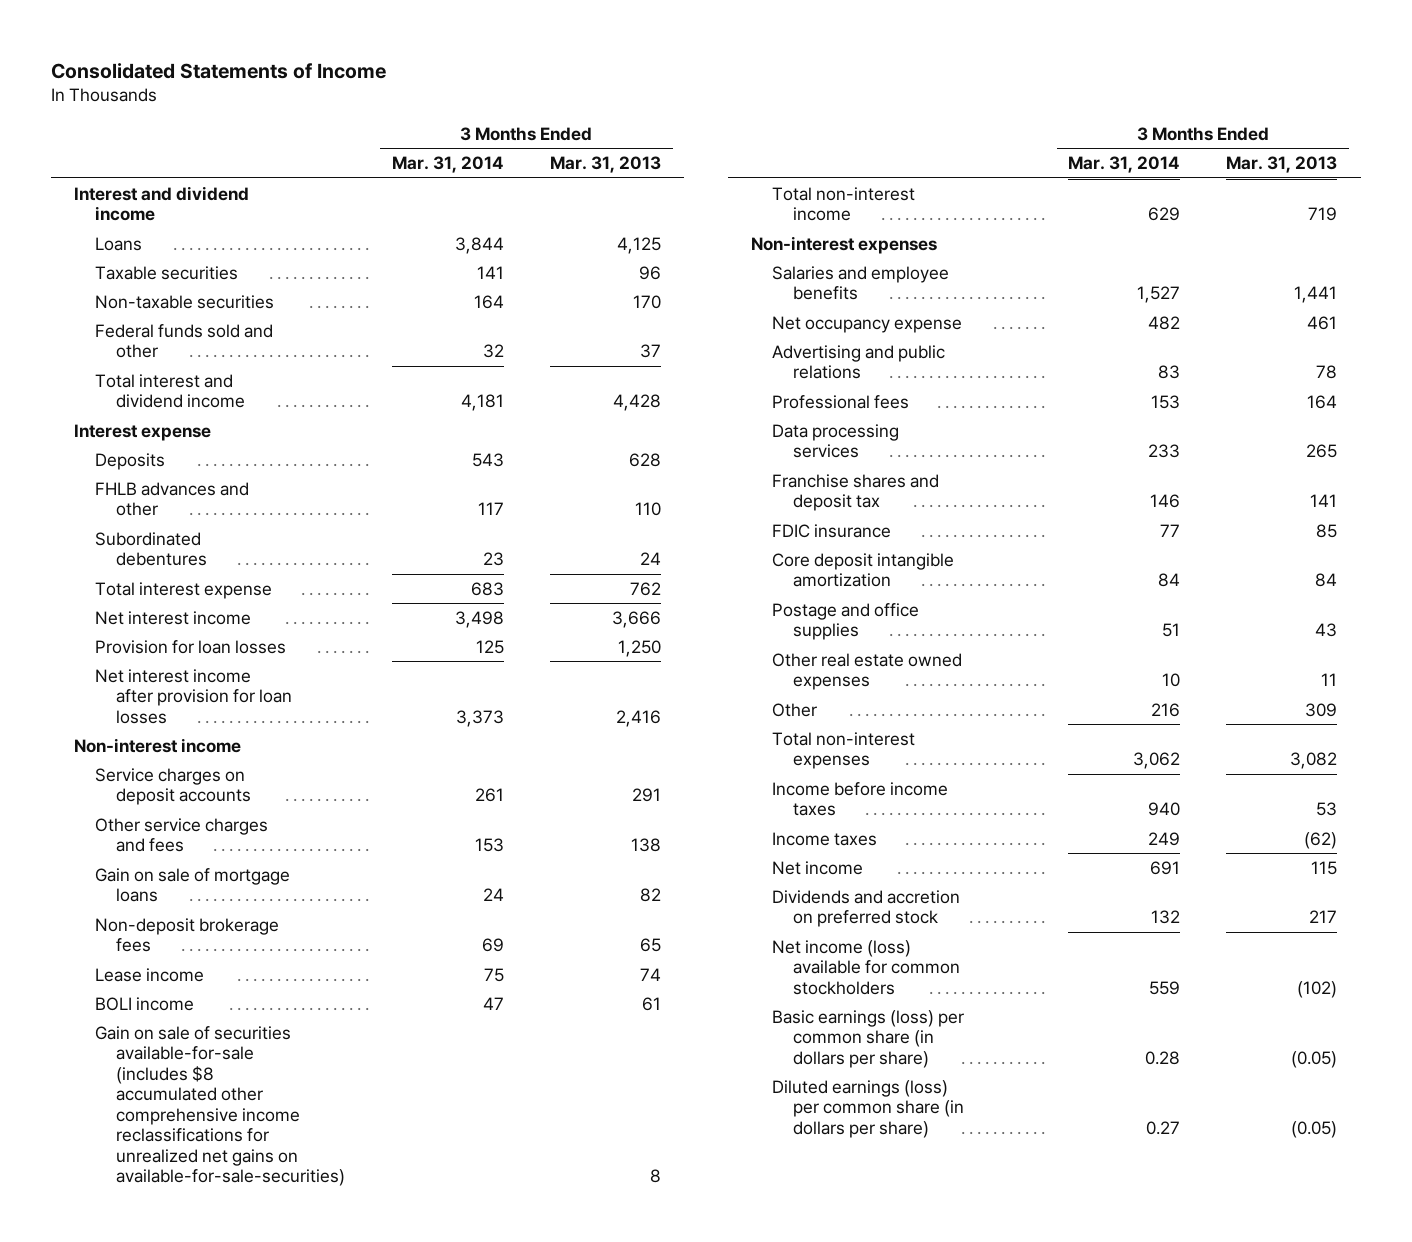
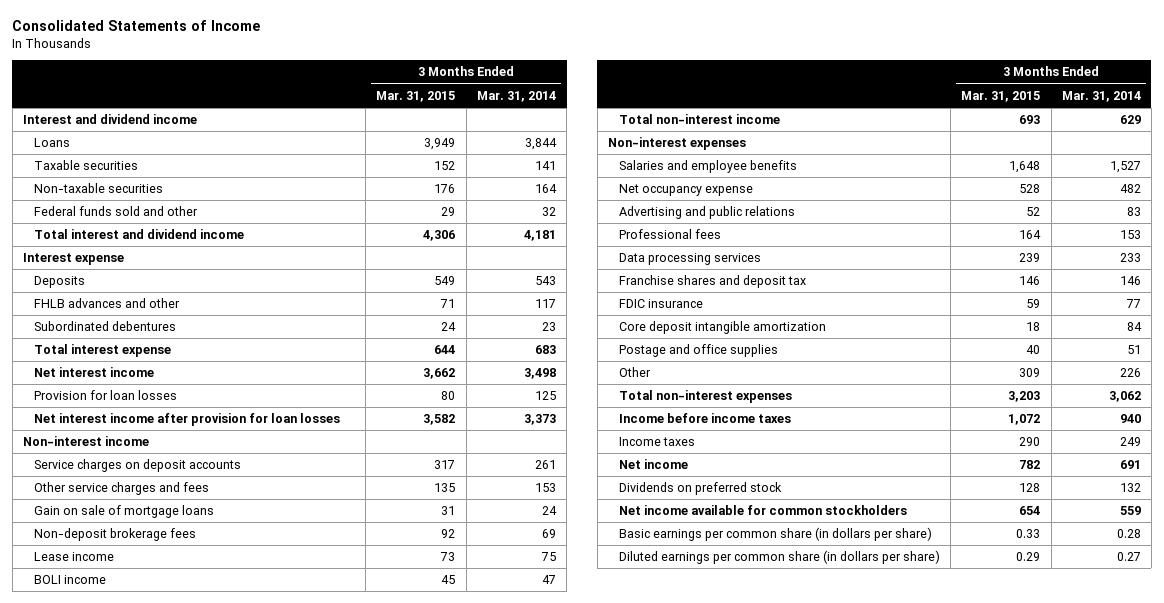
[550,155,662,173] Mar. 31, 2013 -> none
none -> [376,90,456,102] Mar. 31, 2015
[95,1025,346,1187] Gain on sale of securities available-for-sale (includes $8 accumulated other comprehensive income reclassifications for unrealized net gains on available-for-sale-securities) -> none
[771,652,962,691] Other real estate owned expenses -> none
[1151,702,1181,717] 216 -> [1119,368,1141,378] 226
[771,889,960,928] Dividends and accretion on preferred stock -> [619,482,783,496] Dividends on preferred stock
[771,939,960,995] Net income (loss) available for common stockholders -> [619,505,908,516] Net income available for common stockholders
[771,1009,964,1068] Basic earnings (loss) per common share (in dollars per share) -> [619,527,933,542] Basic earnings per common share (in dollars per share)
[771,1079,964,1138] Diluted earnings (loss) per common share (in dollars per share) -> [619,550,941,565] Diluted earnings per common share (in dollars per share)

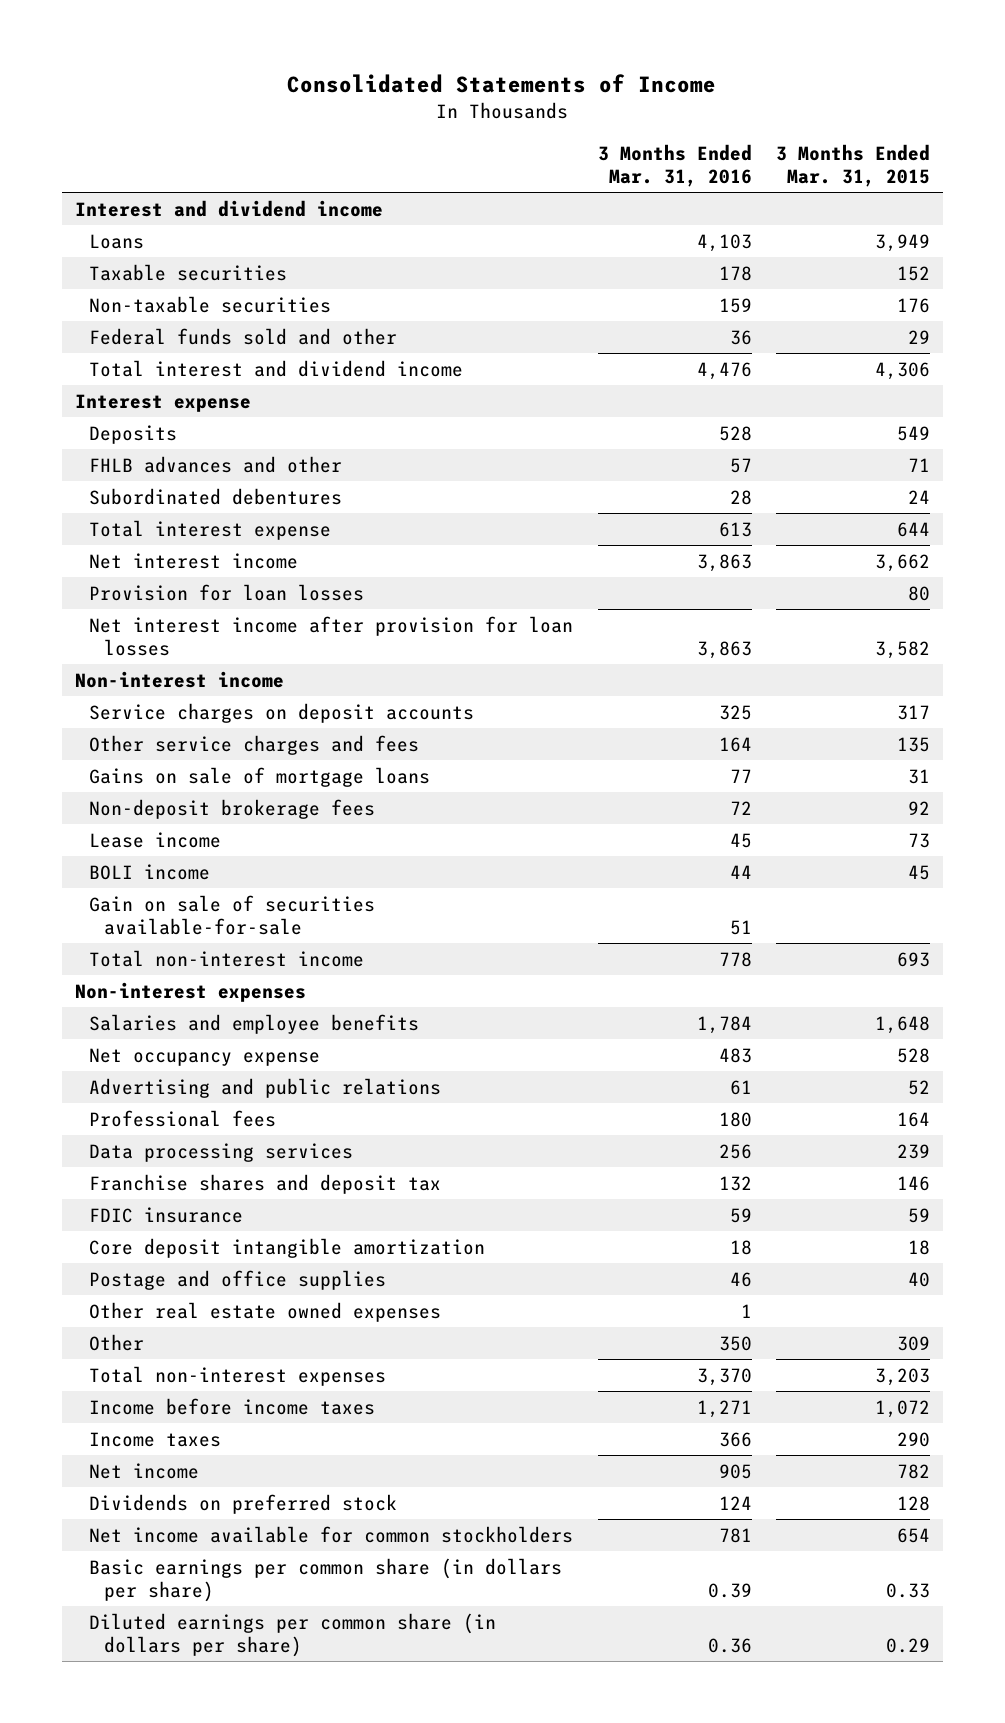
[476,90,556,102] Mar. 31, 2014 -> none
none -> [597,143,752,187] 3 Months Ended Mar. 31, 2016
[34,505,215,519] Gain on sale of mortgage loans -> [89,766,431,787] Gains on sale of mortgage loans
none -> [89,894,376,935] Gain on sale of securities available-for-sale
none -> [89,1301,442,1322] Other real estate owned expenses

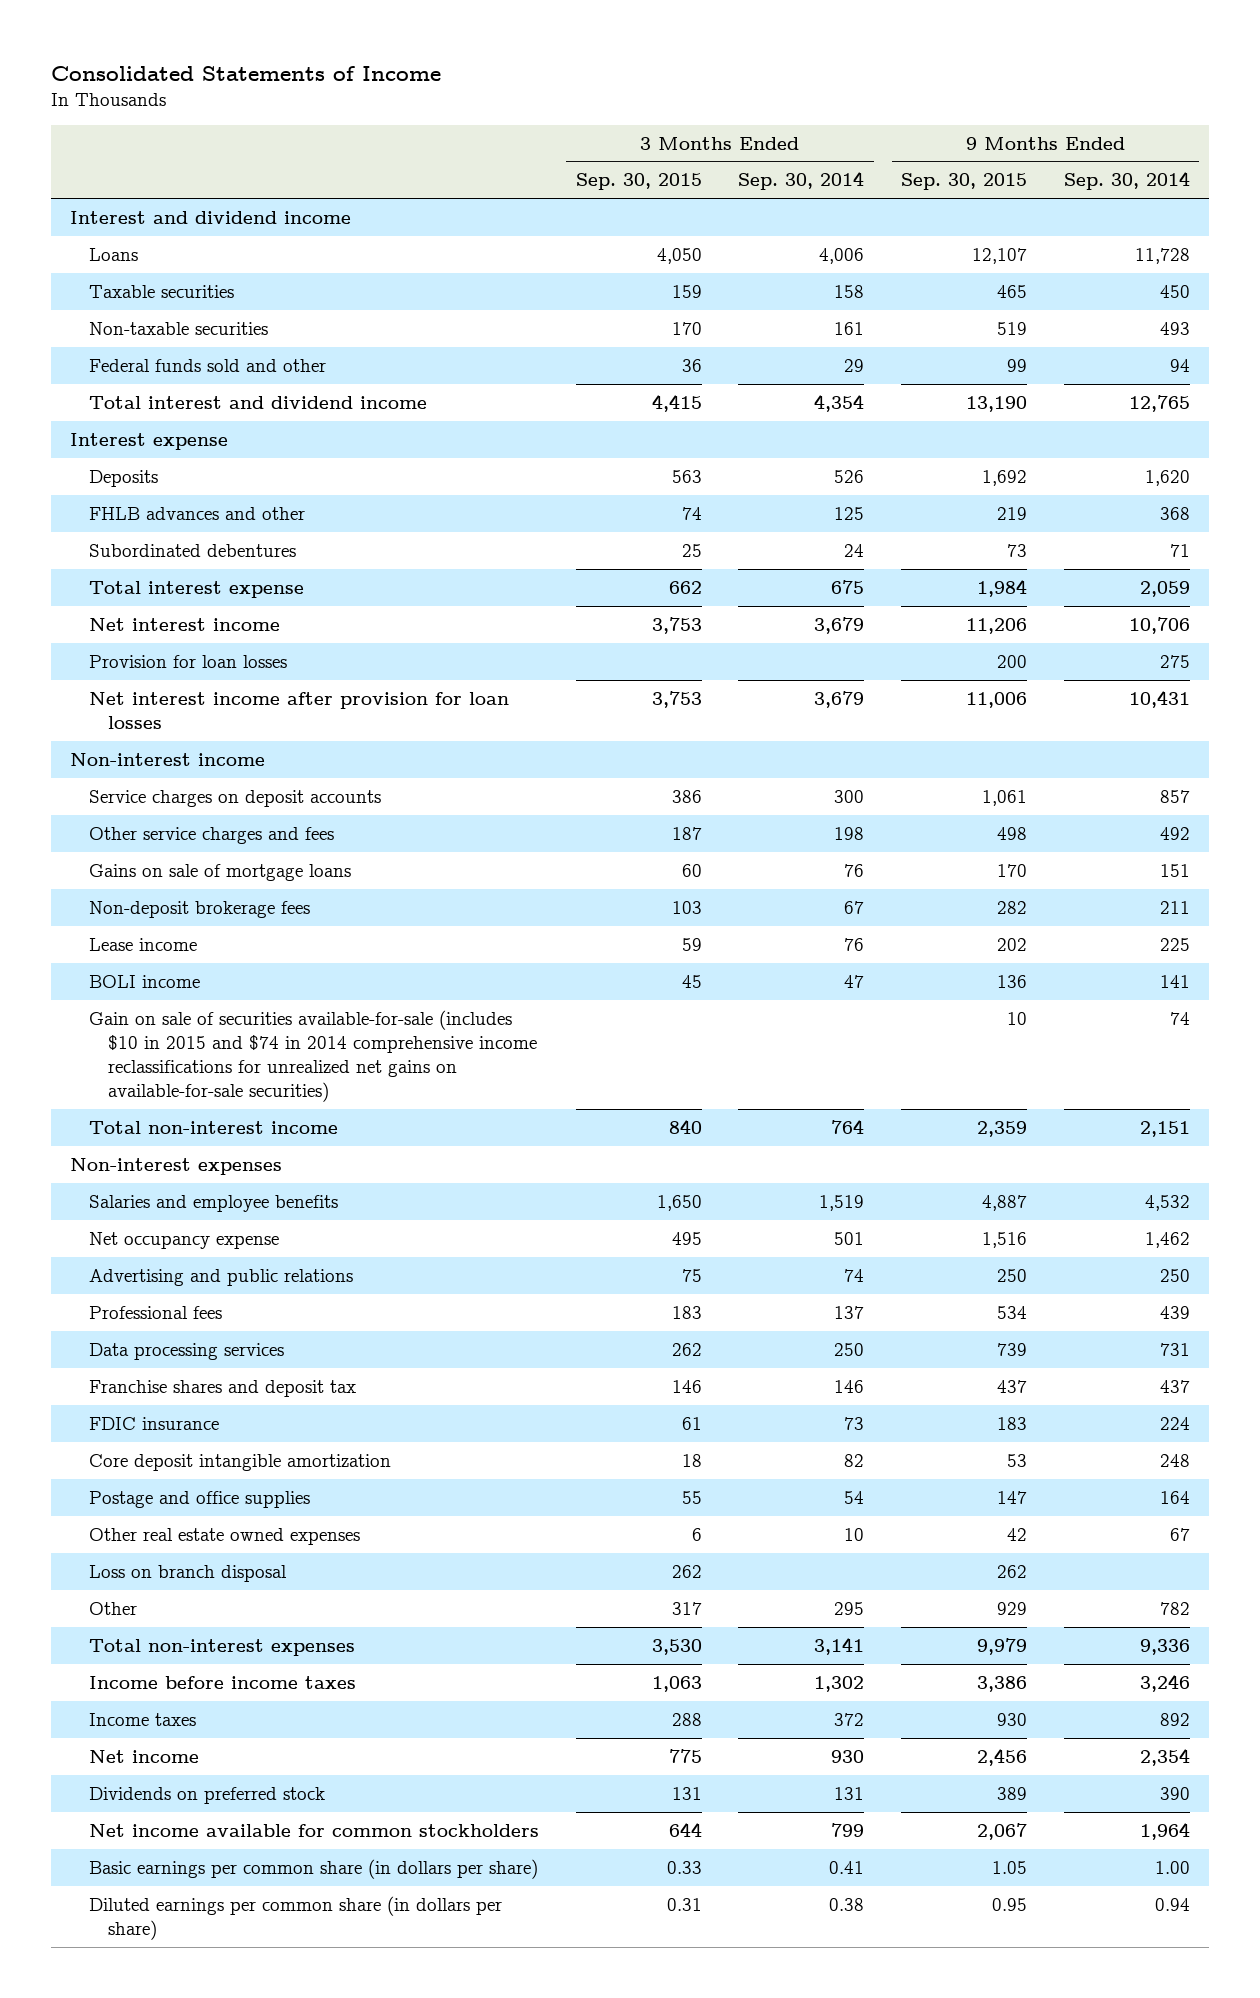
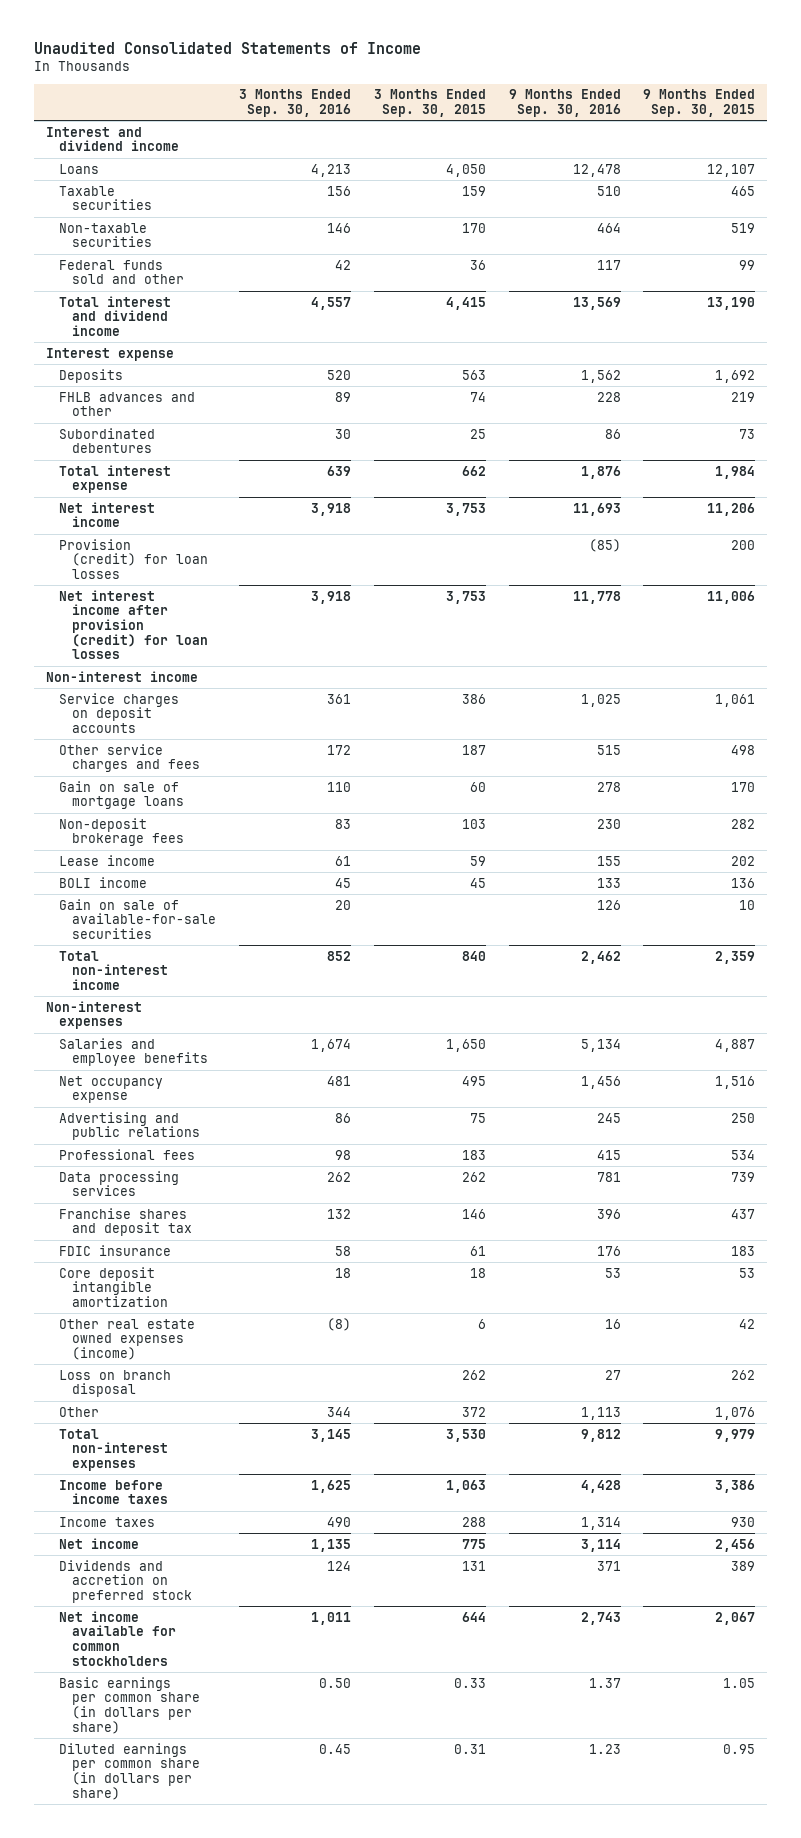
[51,65,442,81] Consolidated Statements of Income -> [34,41,422,54] Unaudited Consolidated Statements of Income
[738,171,865,191] Sep. 30, 2014 -> none
[1064,171,1191,191] Sep. 30, 2014 -> none
none -> [238,89,351,117] 3 Months Ended Sep. 30, 2016
none -> [508,89,621,117] 9 Months Ended Sep. 30, 2016
[88,654,287,668] Provision for loan losses -> [58,538,208,580] Provision (credit) for loan losses
[88,691,509,729] Net interest income after provision for loan losses -> [58,589,208,660] Net interest income after provision (credit) for loan losses
[88,863,351,881] Gains on sale of mortgage loans -> [58,780,184,810] Gain on sale of mortgage loans
[88,1009,537,1102] Gain on sale of securities available-for-sale (includes $10 in 2015 and $74 in 2014 comprehensive income reclassifications for unrealized net gains on available-for-sale securities) -> [58,898,216,940] Gain on sale of available-for-sale securities
[88,1490,310,1508] Postage and office supplies -> none
[88,1527,360,1545] Other real estate owned expenses -> [58,1318,195,1361] Other real estate owned expenses (income)
[671,1601,702,1615] 317 -> [461,1406,486,1417] 372
[997,1601,1028,1615] 929 -> [715,1406,756,1420] 1,076
[88,1786,325,1804] Dividends on preferred stock -> [58,1559,192,1604] Dividends and accretion on preferred stock

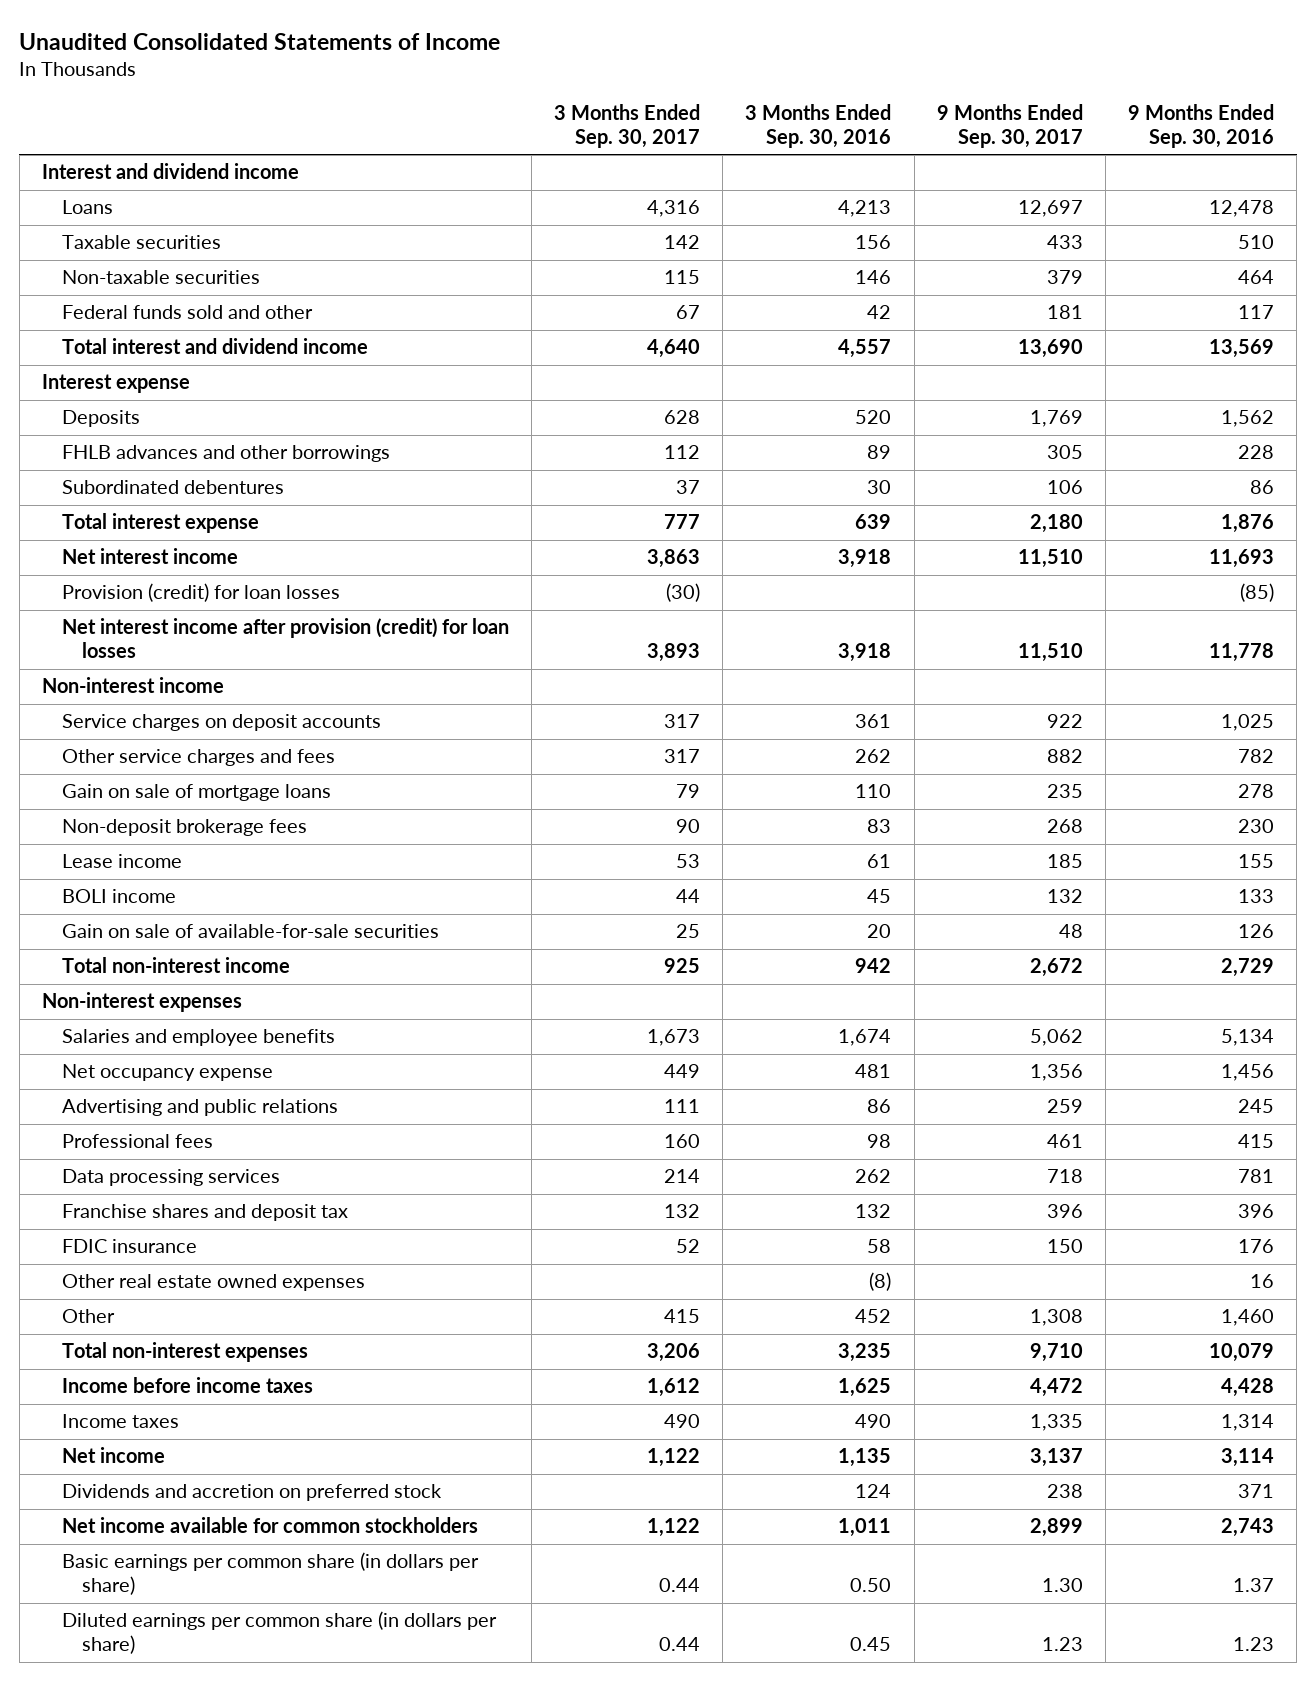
[373,89,486,117] 3 Months Ended Sep. 30, 2015 -> none
[643,89,756,117] 9 Months Ended Sep. 30, 2015 -> none
none -> [554,103,701,148] 3 Months Ended Sep. 30, 2017
none -> [936,103,1083,148] 9 Months Ended Sep. 30, 2017
[58,391,195,417] FHLB advances and other -> [61,445,390,463] FHLB advances and other borrowings
[326,744,351,755] 172 -> [855,749,892,764] 262
[596,744,621,755] 515 -> [1238,749,1275,764] 782
[326,950,351,961] 852 -> [855,958,892,974] 942
[580,950,621,964] 2,462 -> [1221,958,1275,978] 2,729
[58,1266,168,1308] Core deposit intangible amortization -> none
[58,1369,171,1398] Loss on branch disposal -> none
[58,1318,195,1361] Other real estate owned expenses (income) -> [61,1274,365,1292] Other real estate owned expenses
[326,1406,351,1417] 344 -> [855,1309,892,1324] 452
[580,1406,621,1420] 1,113 -> [1221,1309,1275,1327] 1,460
[310,1428,351,1442] 3,145 -> [838,1343,892,1363] 3,235
[580,1428,621,1442] 9,812 -> [1209,1343,1275,1363] 10,079

